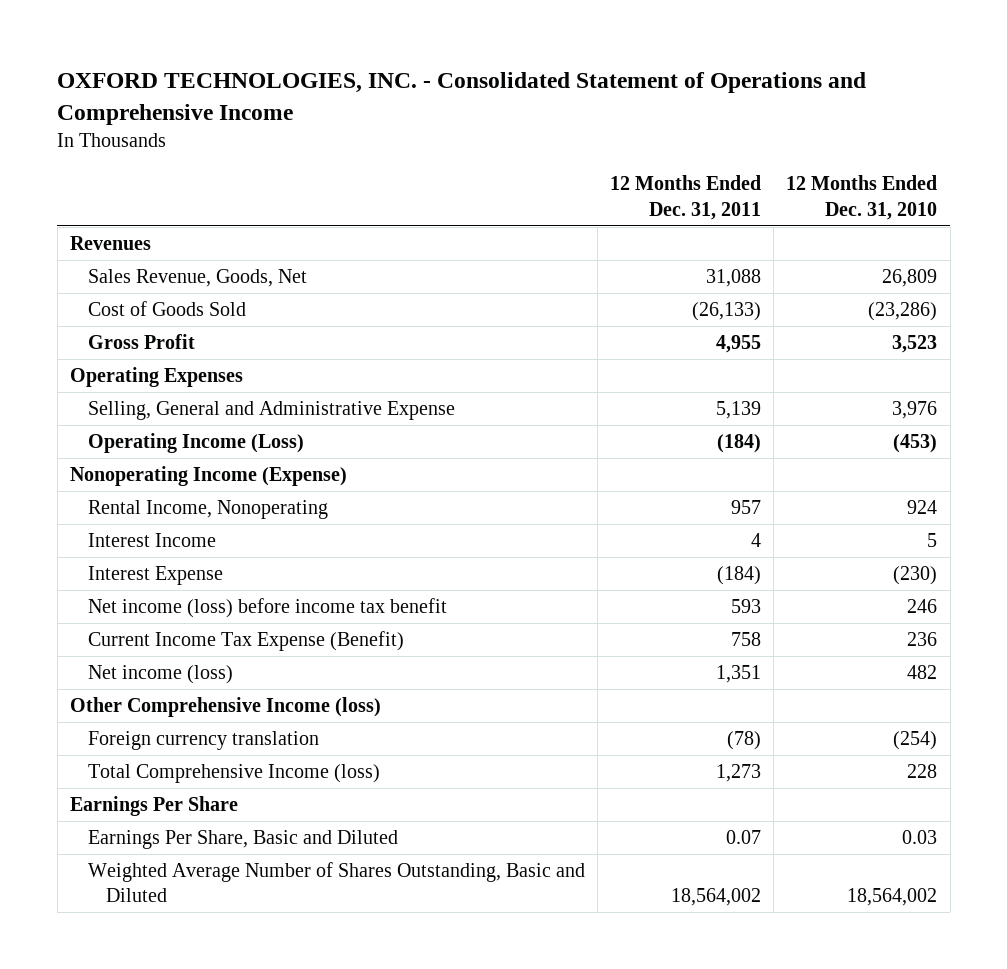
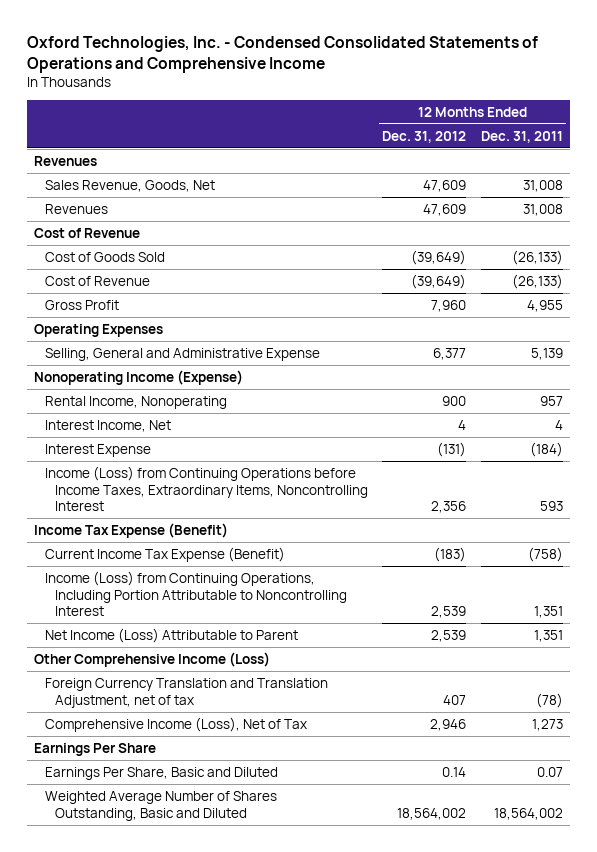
[57,72,867,125] OXFORD TECHNOLOGIES, INC. - Consolidated Statement of Operations and Comprehensive Income -> [27,35,539,73] Oxford Technologies, Inc. - Condensed Consolidated Statements of Operations and Comprehensive Income
[786,175,938,220] 12 Months Ended Dec. 31, 2010 -> none
none -> [382,130,467,143] Dec. 31, 2012
[706,269,762,288] 31,088 -> [522,179,563,192] 31,008
none -> [44,203,108,214] Revenues
none -> [34,227,141,238] Cost of Revenue
none -> [44,275,150,286] Cost of Revenue
[87,433,304,454] Operating Income (Loss) -> none
[87,533,216,548] Interest Income -> [44,419,171,432] Interest Income, Net
[87,731,319,751] Foreign currency translation -> none
[87,598,447,619] Net income (loss) before income tax benefit -> [44,465,369,512] Income (Loss) from Continuing Operations before Income Taxes, Extraordinary Items, Noncontrolling Interest
none -> [34,522,229,538] Income Tax Expense (Benefit)
[731,632,762,647] 758 -> [527,546,563,562] (758)
none -> [44,570,348,617] Income (Loss) from Continuing Operations, Including Portion Attributable to Noncontrolling Interest
[87,665,233,685] Net income (loss) -> [44,627,298,643] Net Income (Loss) Attributable to Parent
[69,697,381,718] Other Comprehensive Income (loss) -> [34,651,271,667] Other Comprehensive Income (Loss)
none -> [44,677,328,708] Foreign Currency Translation and Translation Adjustment, net of tax
[87,764,380,784] Total Comprehensive Income (loss) -> [44,716,307,732] Comprehensive Income (Loss), Net of Tax

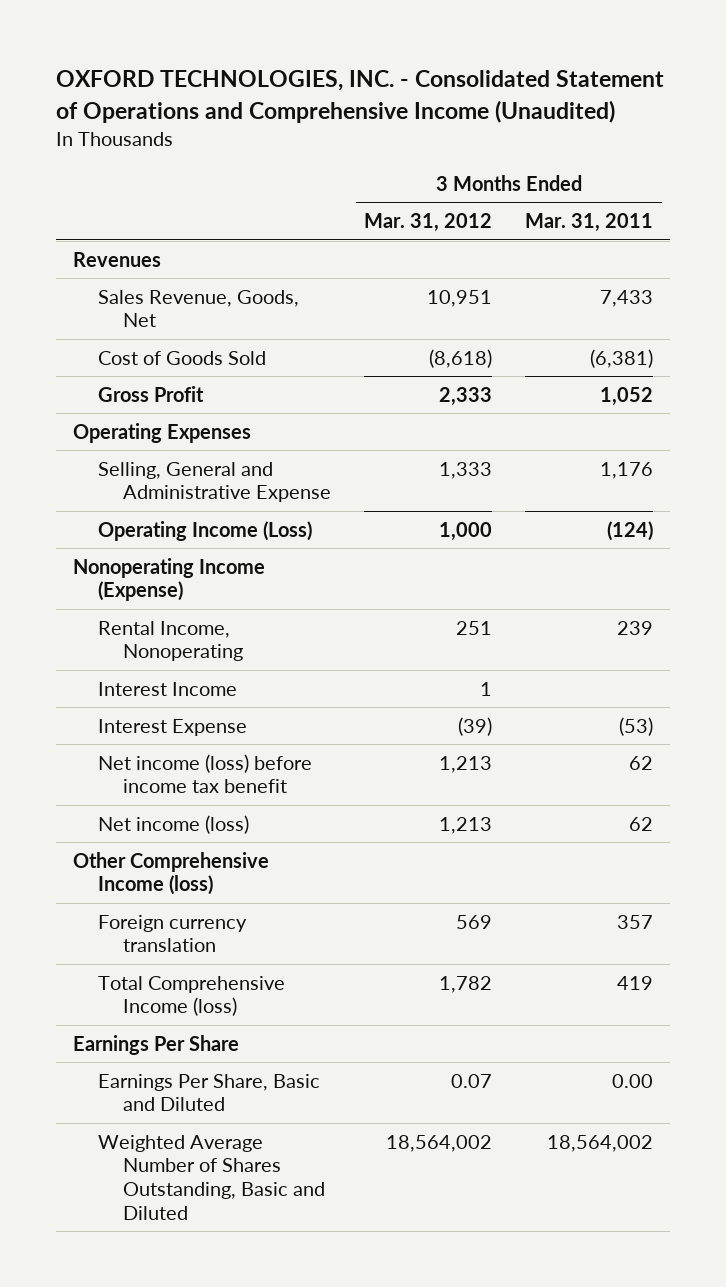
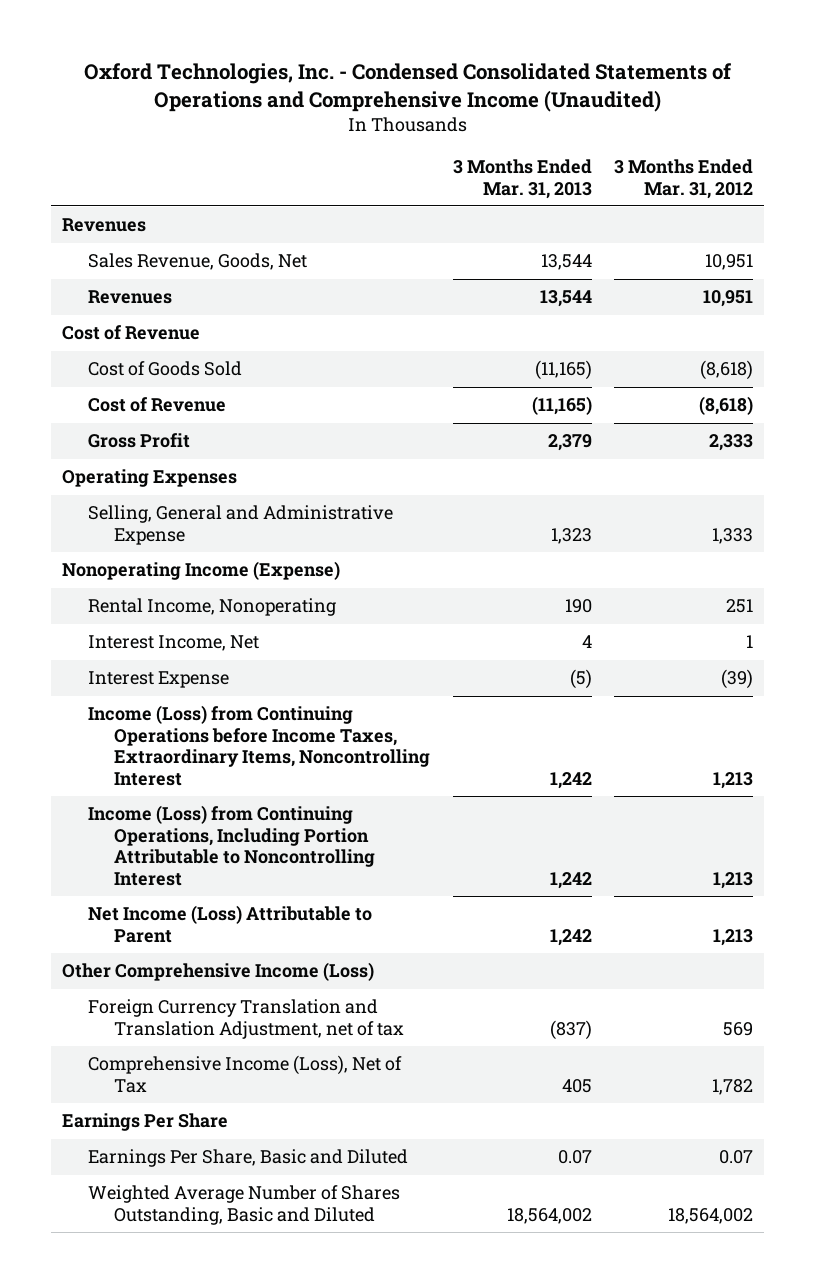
[56,70,665,123] OXFORD TECHNOLOGIES, INC. - Consolidated Statement of Operations and Comprehensive Income (Unaudited) -> [83,62,732,112] Oxford Technologies, Inc. - Condensed Consolidated Statements of Operations and Comprehensive Income (Unaudited)
[525,213,654,233] Mar. 31, 2011 -> none
none -> [452,159,592,199] 3 Months Ended Mar. 31, 2013
none -> [88,290,173,305] Revenues
none -> [62,325,201,341] Cost of Revenue
none -> [88,397,227,413] Cost of Revenue
[98,520,313,541] Operating Income (Loss) -> none
[98,681,238,696] Interest Income -> [88,635,260,652] Interest Income, Net
[98,753,313,794] Net income (loss) before income tax benefit -> [88,705,431,786] Income (Loss) from Continuing Operations before Income Taxes, Extraordinary Items, Noncontrolling Interest
none -> [88,805,376,886] Income (Loss) from Continuing Operations, Including Portion Attributable to Noncontrolling Interest
[98,814,250,834] Net income (loss) -> [88,905,373,943] Net Income (Loss) Attributable to Parent
[72,851,269,896] Other Comprehensive Income (loss) -> [62,962,375,982] Other Comprehensive Income (Loss)
[98,914,248,953] Foreign currency translation -> [88,999,405,1039] Foreign Currency Translation and Translation Adjustment, net of tax
[98,975,286,1017] Total Comprehensive Income (loss) -> [88,1055,403,1093] Comprehensive Income (Loss), Net of Tax

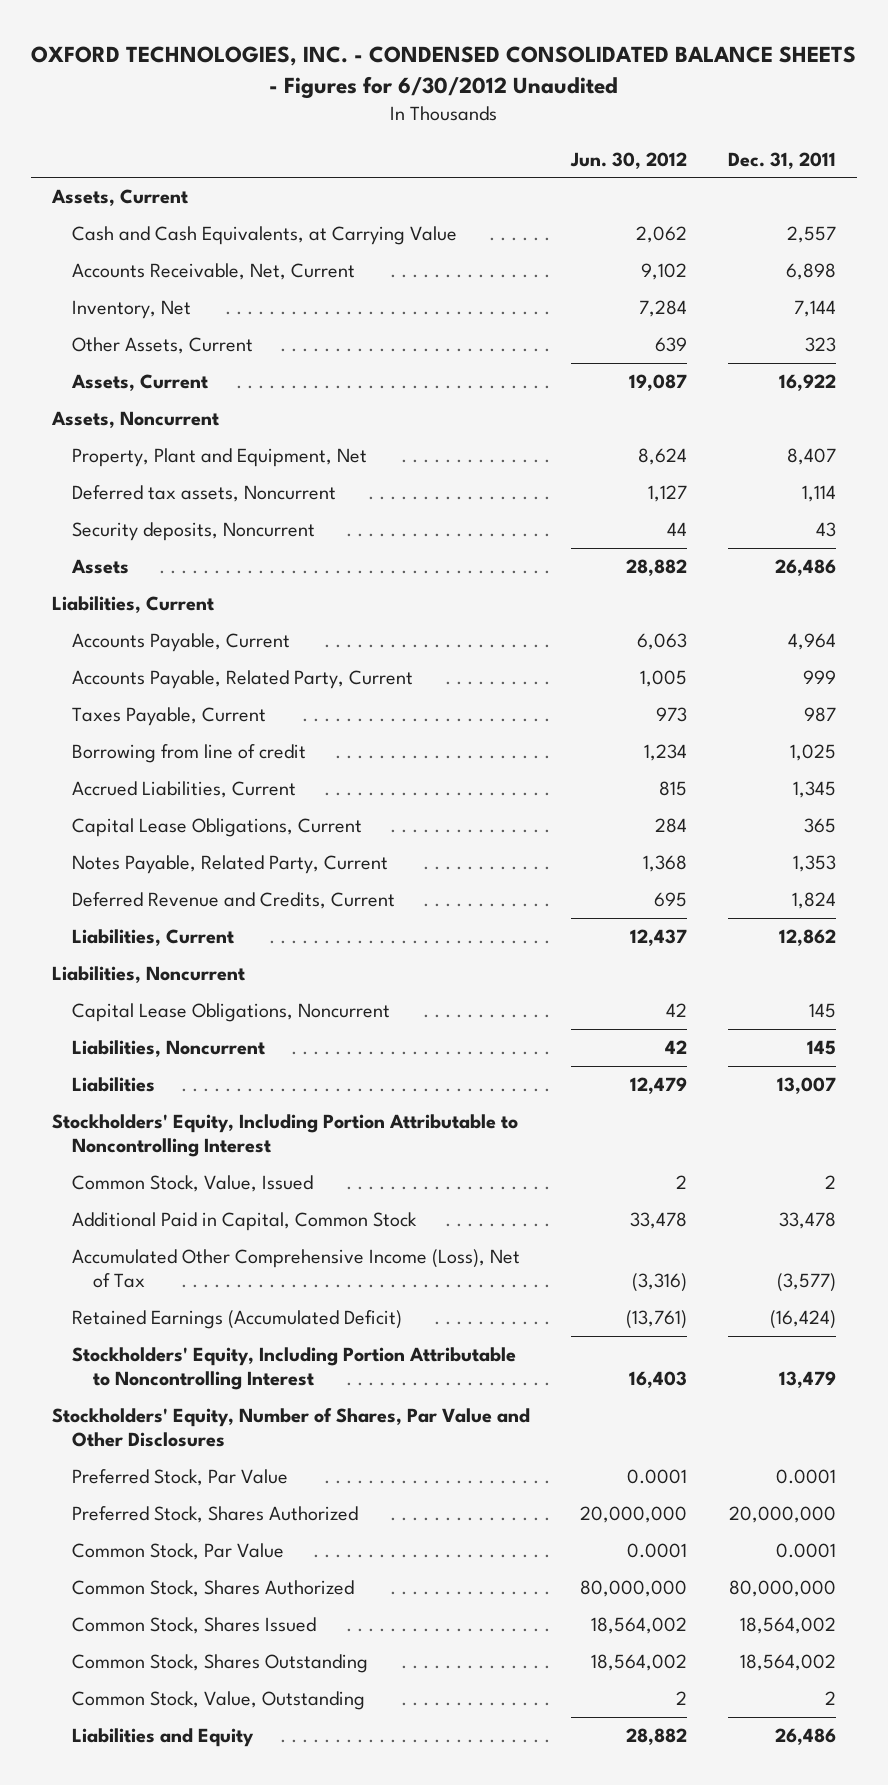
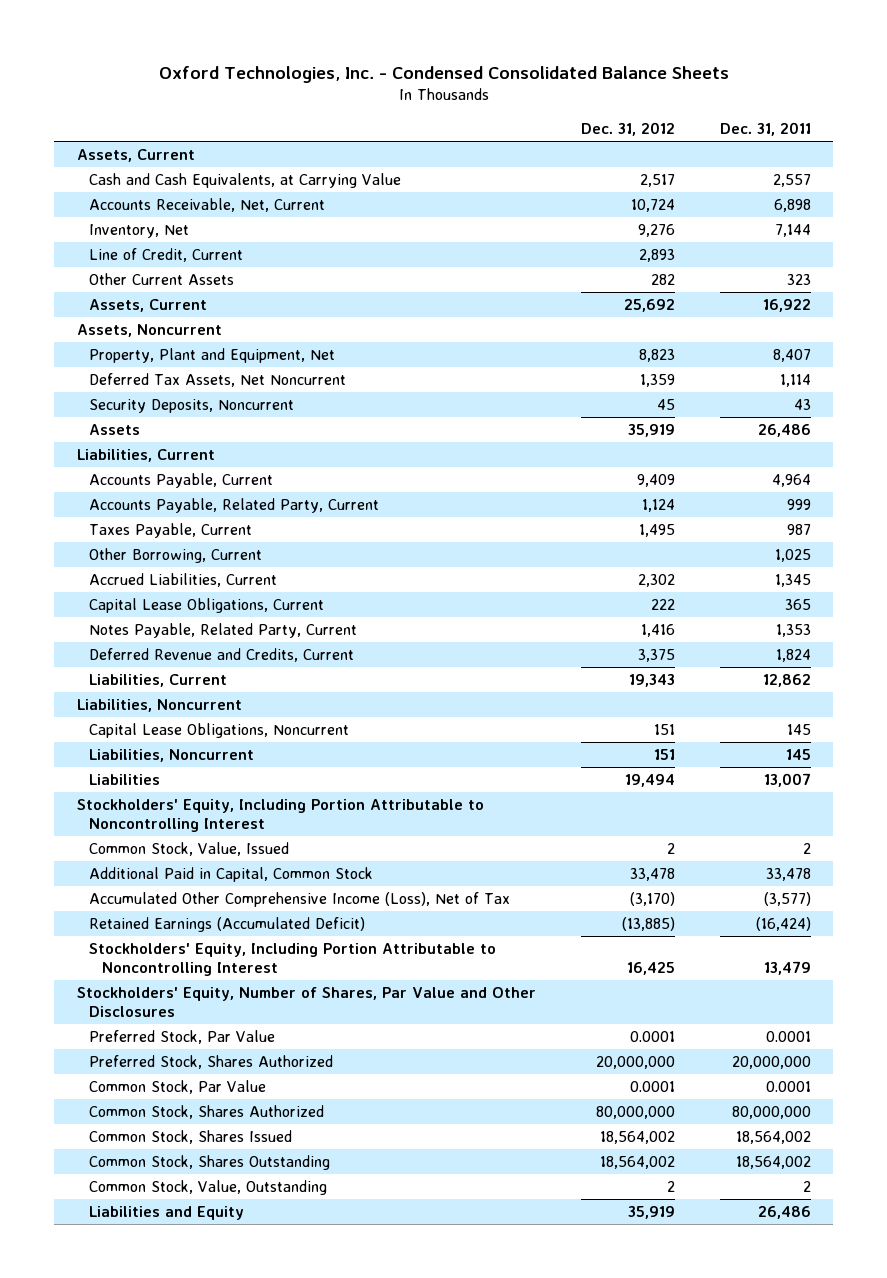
[30,46,856,100] OXFORD TECHNOLOGIES, INC. - CONDENSED CONSOLIDATED BALANCE SHEETS - Figures for 6/30/2012 Unaudited -> [158,65,729,83] Oxford Technologies, Inc. - Condensed Consolidated Balance Sheets
[569,151,687,169] Jun. 30, 2012 -> none
none -> [580,121,675,136] Dec. 31, 2012
none -> [89,247,244,262] Line of Credit, Current
[72,336,254,354] Other Assets, Current -> [89,272,235,285] Other Current Assets
[72,484,337,502] Deferred tax assets, Noncurrent -> [89,372,347,387] Deferred Tax Assets, Net Noncurrent
[72,521,316,541] Security deposits, Noncurrent -> [89,398,295,413] Security Deposits, Noncurrent
[72,743,307,763] Borrowing from line of credit -> [89,547,263,563] Other Borrowing, Current

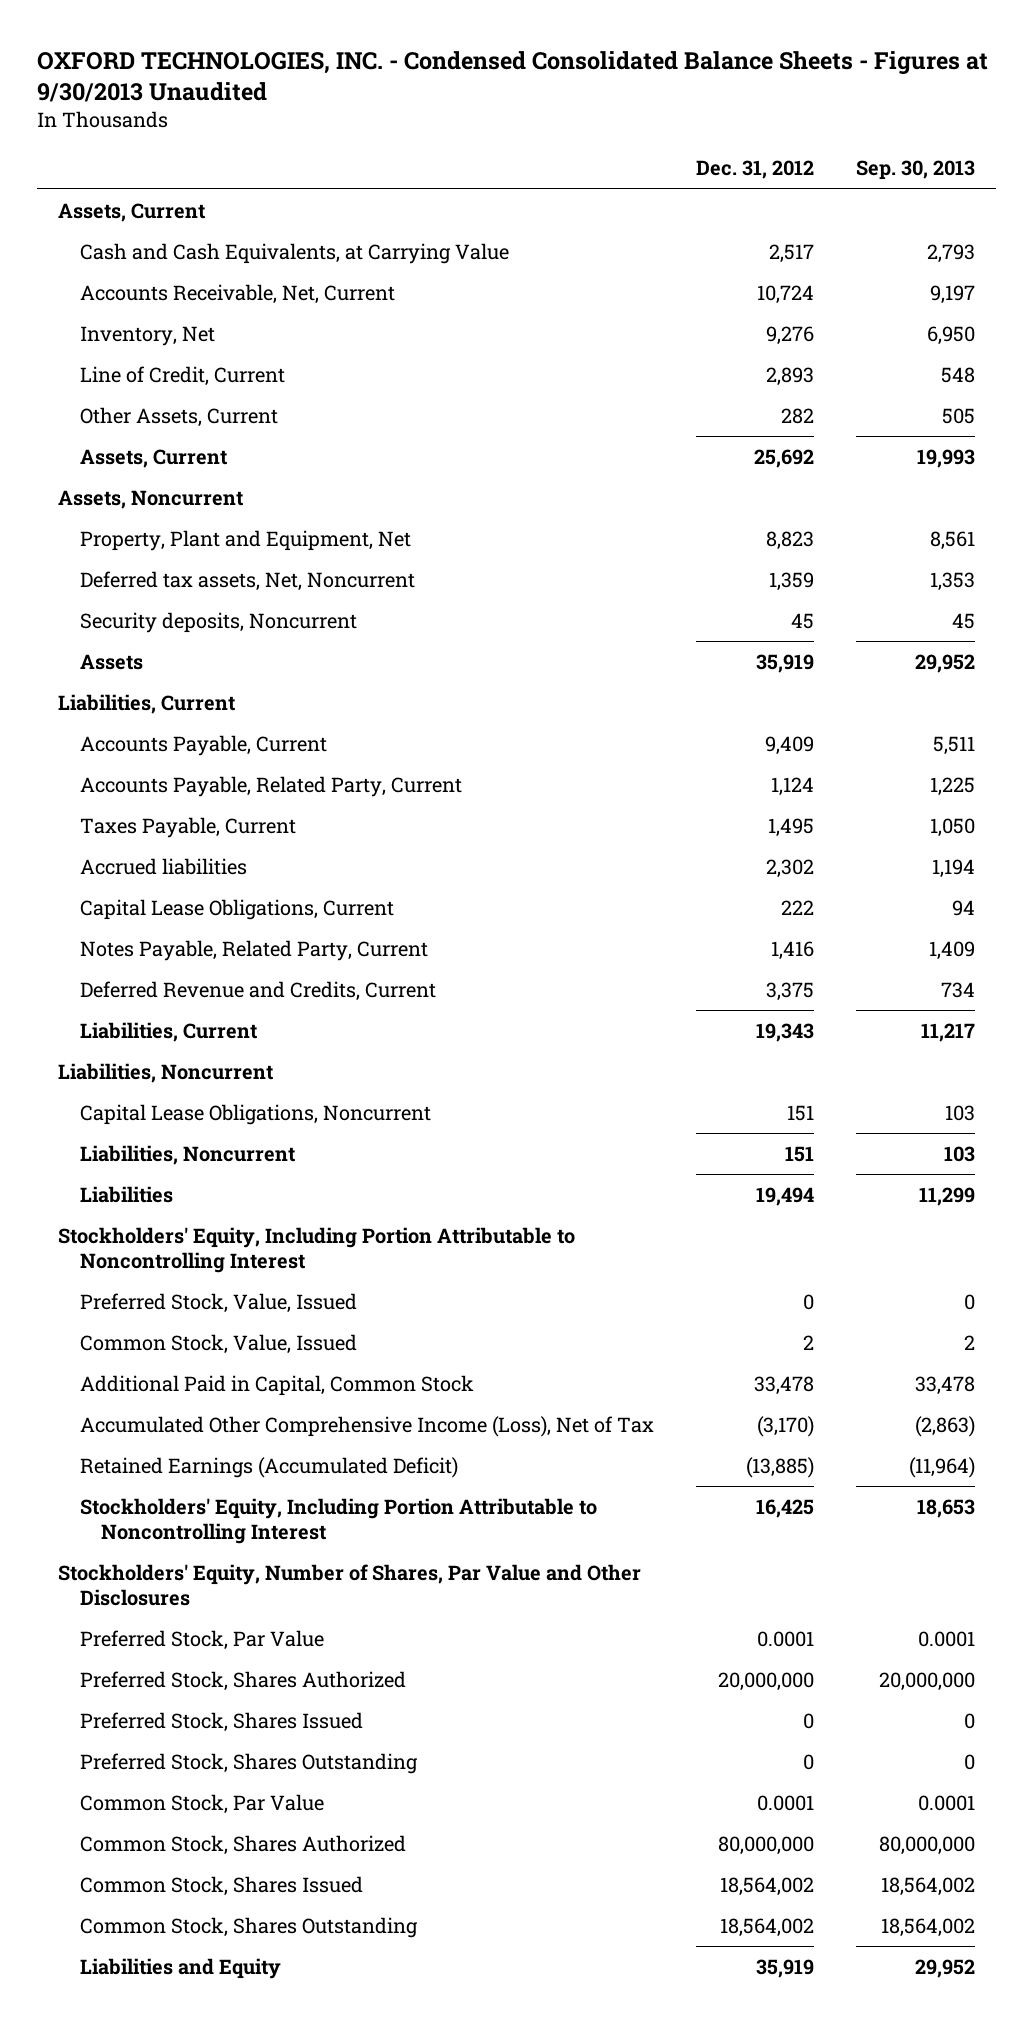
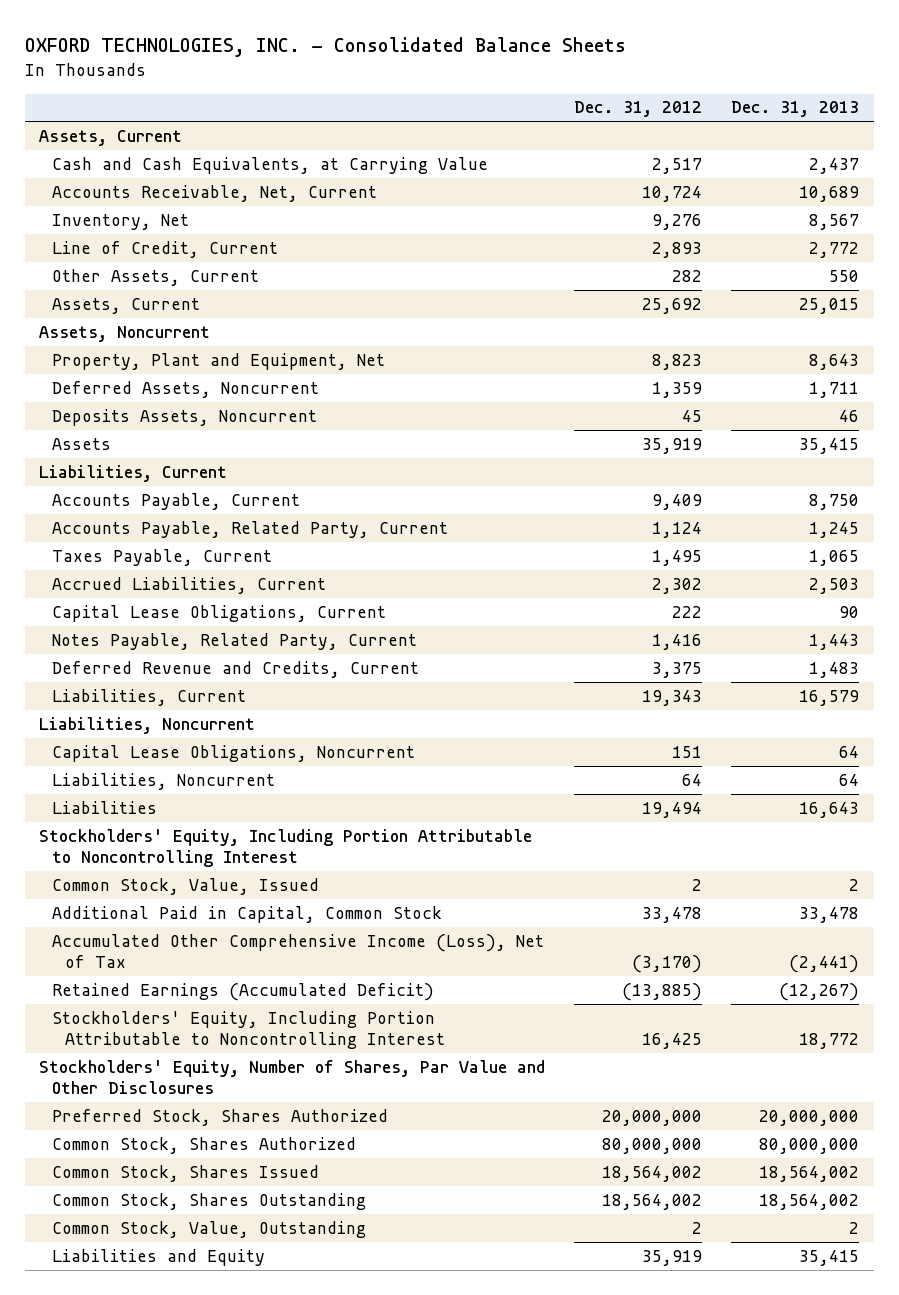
[37,50,989,103] OXFORD TECHNOLOGIES, INC. - Condensed Consolidated Balance Sheets - Figures at 9/30/2013 Unaudited -> [24,37,626,58] OXFORD TECHNOLOGIES, INC. - Consolidated Balance Sheets
[856,160,976,181] Sep. 30, 2013 -> none
none -> [731,101,860,118] Dec. 31, 2013
[79,570,415,591] Deferred tax assets, Net, Noncurrent -> [52,380,320,398] Deferred Assets, Noncurrent
[79,611,357,633] Security deposits, Noncurrent -> [52,408,318,426] Deposits Assets, Noncurrent
[79,857,247,875] Accrued liabilities -> [52,576,327,594] Accrued Liabilities, Current
[784,1145,814,1162] 151 -> [682,773,703,786] 64
[79,1292,357,1313] Preferred Stock, Value, Issued -> none
[79,1629,324,1650] Preferred Stock, Par Value -> none
[79,1711,363,1732] Preferred Stock, Shares Issued -> none
[79,1752,418,1774] Preferred Stock, Shares Outstanding -> none
[79,1793,324,1814] Common Stock, Par Value -> none
none -> [52,1220,367,1238] Common Stock, Value, Outstanding

